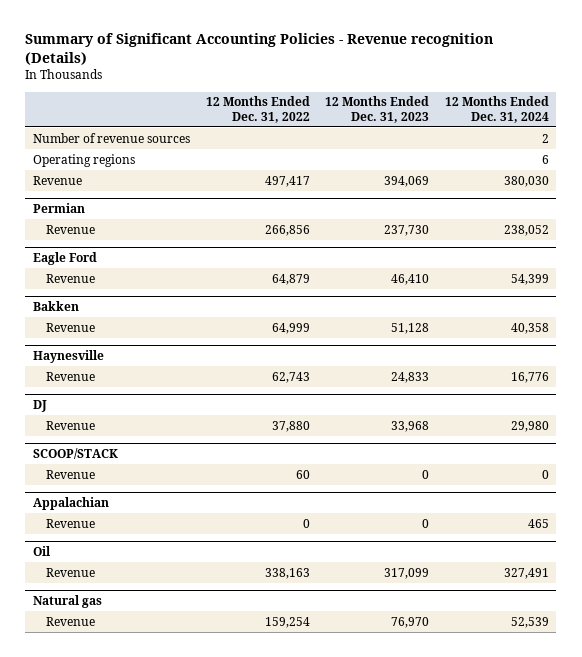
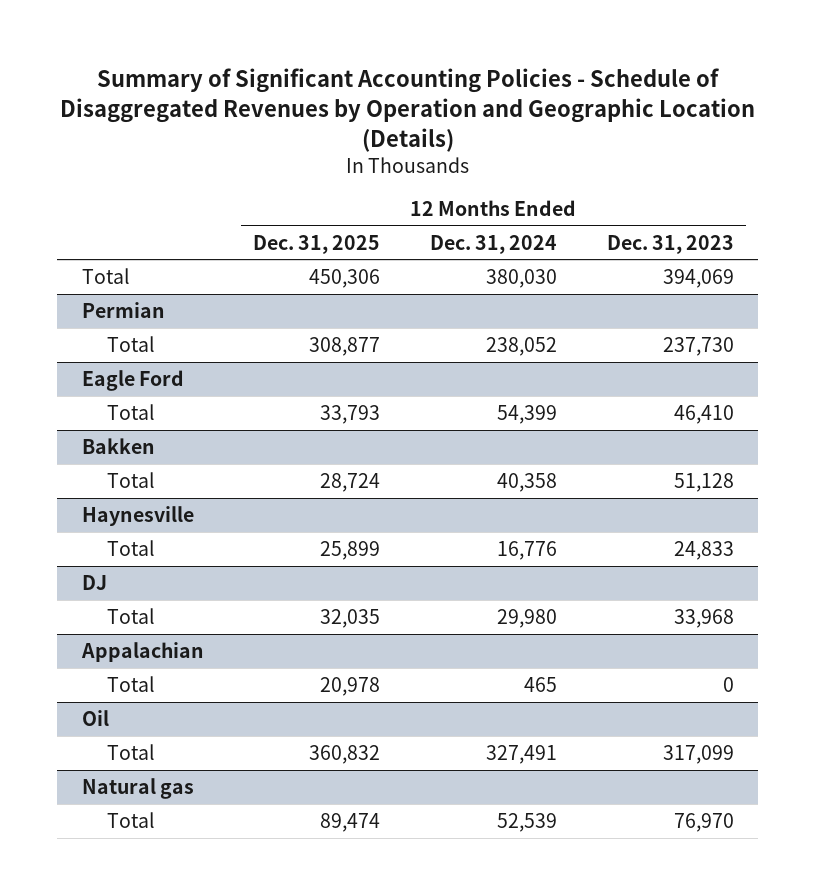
[25,33,494,66] Summary of Significant Accounting Policies - Revenue recognition (Details) -> [59,67,755,152] Summary of Significant Accounting Policies - Schedule of Disaggregated Revenues by Operation and Geographic Location (Details)
[205,96,310,123] 12 Months Ended Dec. 31, 2022 -> none
none -> [253,234,381,254] Dec. 31, 2025
[33,132,191,143] Number of revenue sources -> none
[33,153,136,167] Operating regions -> none
[33,175,83,185] Revenue -> [81,267,130,284] Total
[45,224,95,234] Revenue -> [106,335,155,352] Total
[45,273,95,283] Revenue -> [106,403,155,420] Total
[45,322,95,332] Revenue -> [106,471,155,488] Total
[45,371,95,381] Revenue -> [106,539,155,556] Total
[33,447,119,459] SCOOP/STACK -> none
[45,469,95,479] Revenue -> none
[45,420,95,430] Revenue -> [106,607,155,624] Total
[45,518,95,528] Revenue -> [106,675,155,692] Total
[45,567,95,577] Revenue -> [106,743,155,760] Total
[45,616,95,626] Revenue -> [106,811,155,828] Total

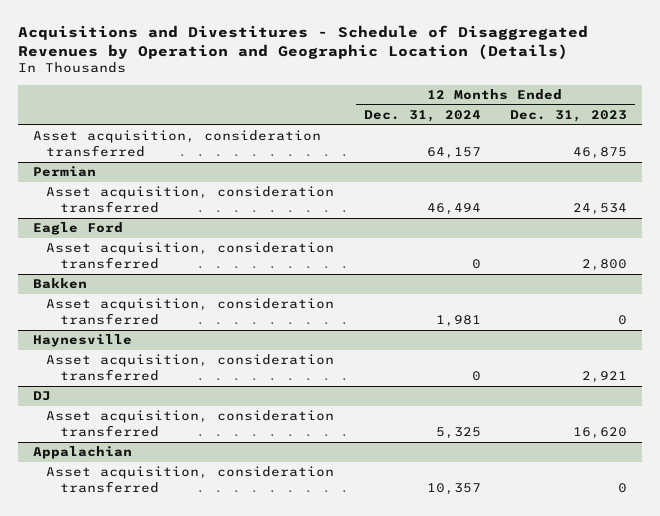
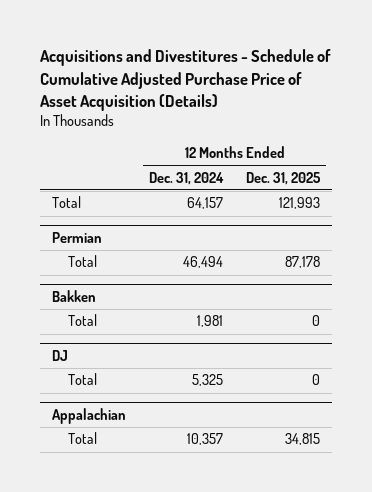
[17,24,588,60] Acquisitions and Divestitures - Schedule of Disaggregated Revenues by Operation and Geographic Location (Details) -> [40,49,332,112] Acquisitions and Divestitures - Schedule of Cumulative Adjusted Purchase Price of Asset Acquisition (Details)
[510,110,628,123] Dec. 31, 2023 -> none
none -> [246,171,322,185] Dec. 31, 2025
[32,130,321,157] Asset acquisition, consideration transferred -> [51,196,81,209] Total
[32,222,123,236] Eagle Ford -> none
[46,242,335,269] Asset acquisition, consideration transferred -> none
[46,186,335,213] Asset acquisition, consideration transferred -> [67,255,97,268] Total
[32,334,132,348] Haynesville -> none
[46,354,335,381] Asset acquisition, consideration transferred -> none
[46,298,335,325] Asset acquisition, consideration transferred -> [67,314,97,327] Total
[46,410,335,437] Asset acquisition, consideration transferred -> [67,373,97,386] Total
[46,466,335,493] Asset acquisition, consideration transferred -> [67,432,97,445] Total

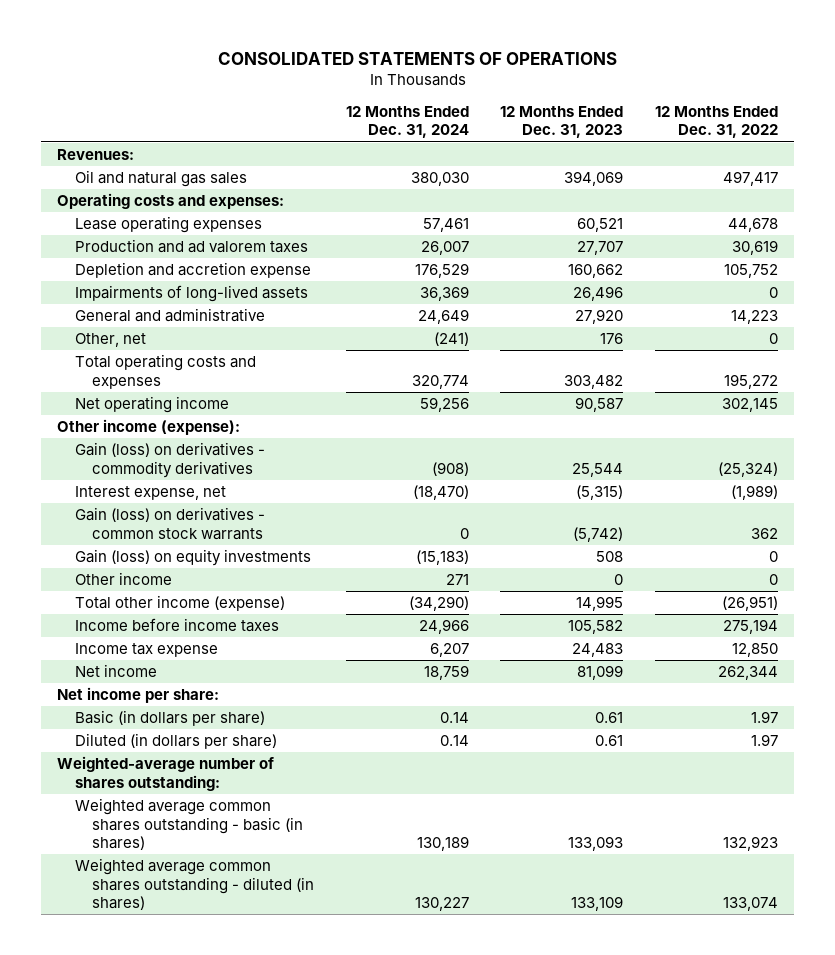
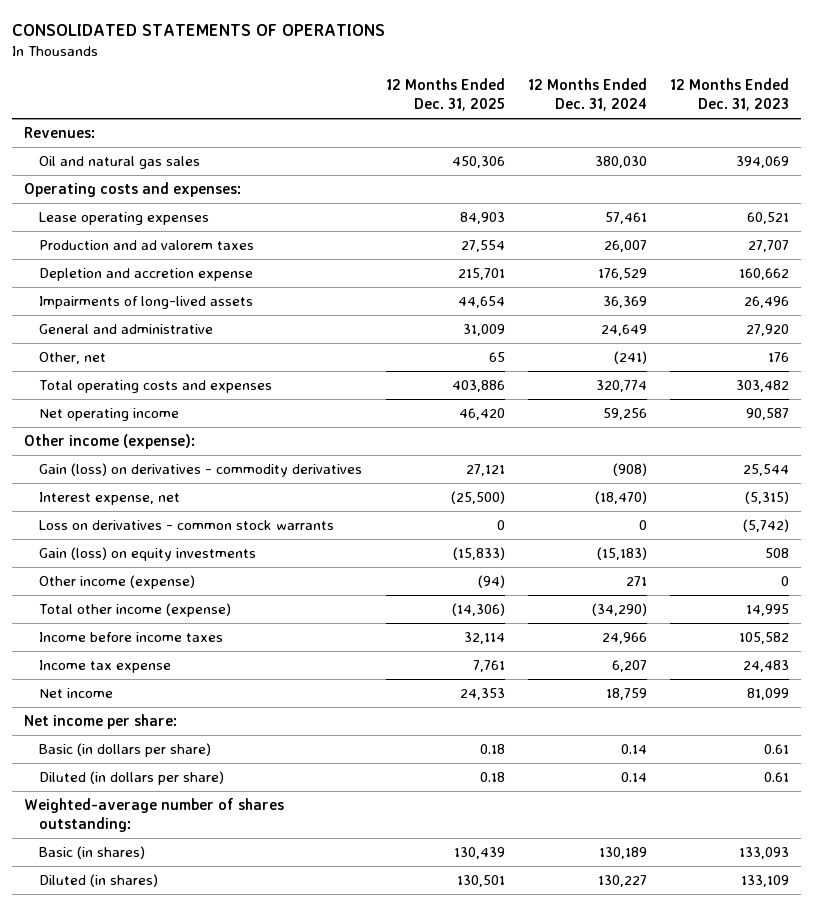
[655,105,779,139] 12 Months Ended Dec. 31, 2022 -> none
none -> [385,78,505,112] 12 Months Ended Dec. 31, 2025
[74,507,265,540] Gain (loss) on derivatives - common stock warrants -> [39,520,335,531] Loss on derivatives - common stock warrants
[74,572,172,586] Other income -> [39,575,196,590] Other income (expense)
[74,798,303,851] Weighted average common shares outstanding - basic (in shares) -> [39,846,146,860] Basic (in shares)
[74,858,314,911] Weighted average common shares outstanding - diluted (in shares) -> [39,874,159,888] Diluted (in shares)

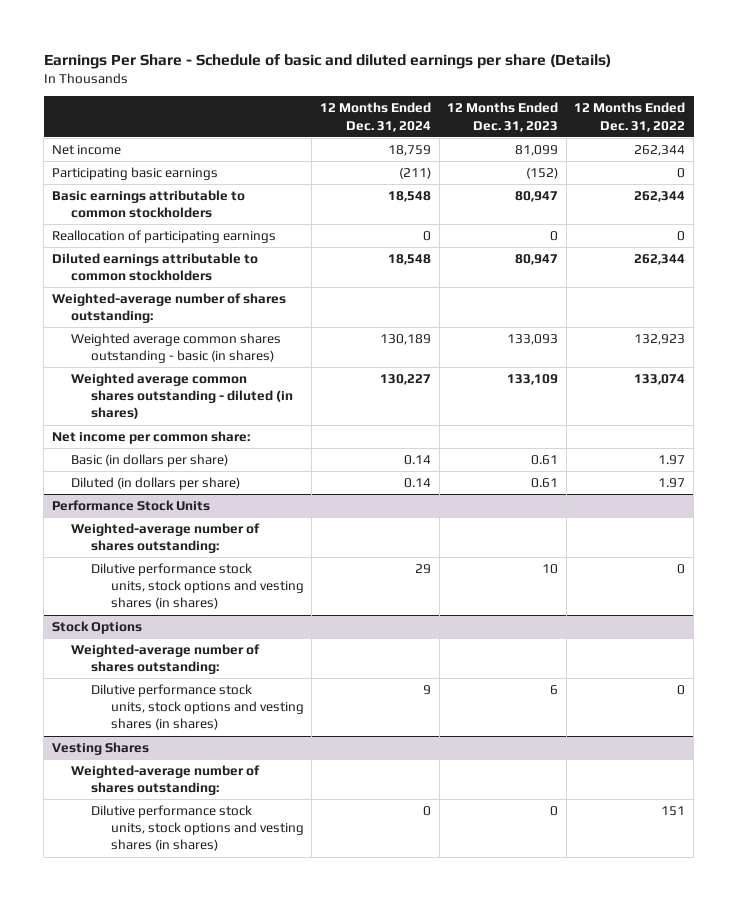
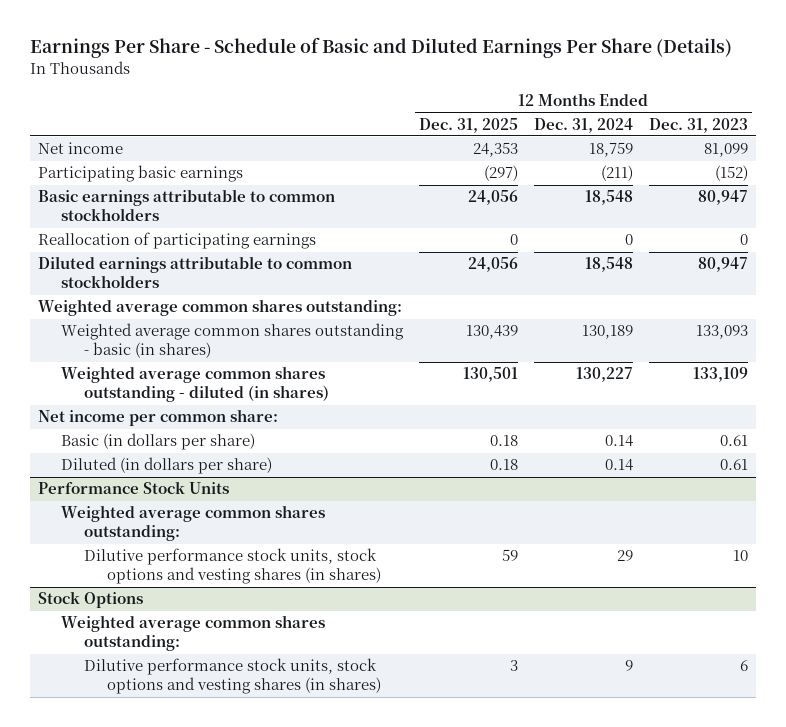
[43,53,611,69] Earnings Per Share - Schedule of basic and diluted earnings per share (Details) -> [29,37,732,59] Earnings Per Share - Schedule of Basic and Diluted Earnings Per Share (Details)
[574,102,686,132] 12 Months Ended Dec. 31, 2022 -> none
none -> [418,117,518,133] Dec. 31, 2025
[51,292,286,324] Weighted-average number of shares outstanding: -> [37,299,402,317] Weighted average common shares outstanding:
[71,522,261,554] Weighted-average number of shares outstanding: -> [60,505,325,542] Weighted average common shares outstanding:
[71,643,261,675] Weighted-average number of shares outstanding: -> [60,615,325,652] Weighted average common shares outstanding:
[51,741,149,755] Vesting Shares -> none
[71,764,261,796] Weighted-average number of shares outstanding: -> none
[91,804,304,852] Dilutive performance stock units, stock options and vesting shares (in shares) -> none

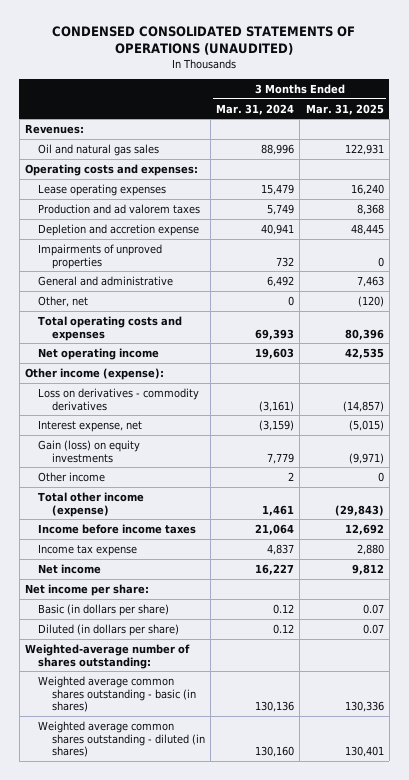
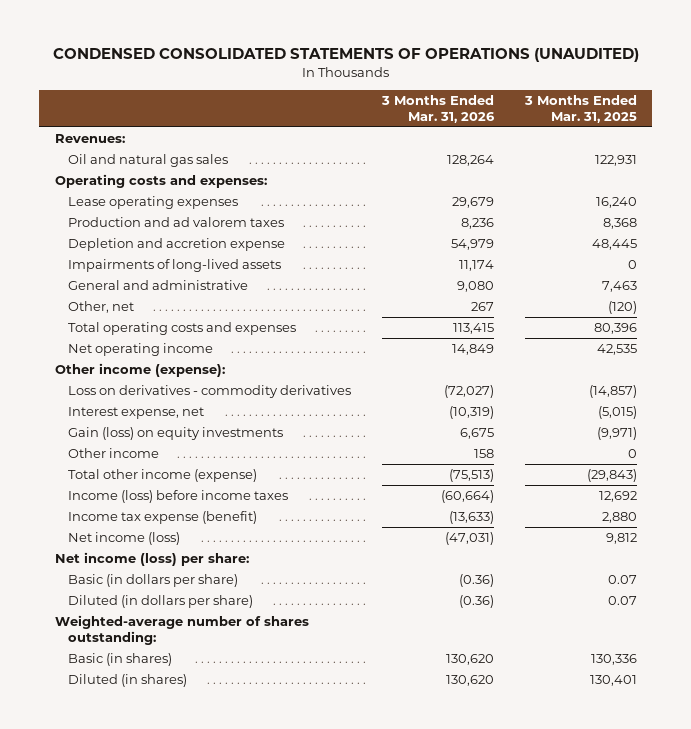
[216,103,295,115] Mar. 31, 2024 -> none
none -> [380,94,495,123] 3 Months Ended Mar. 31, 2026
[38,243,163,269] Impairments of unproved properties -> none
none -> [67,259,281,273] Impairments of long-lived assets
[38,523,197,534] Income before income taxes -> [67,490,288,504] Income (loss) before income taxes
[38,543,138,556] Income tax expense -> [67,511,257,525] Income tax expense (benefit)
[38,563,102,574] Net income -> [67,532,180,546] Net income (loss)
[25,583,150,596] Net income per share: -> [54,552,249,567] Net income (loss) per share:
[38,675,196,713] Weighted average common shares outstanding - basic (in shares) -> [67,653,172,667] Basic (in shares)
[38,720,205,758] Weighted average common shares outstanding - diluted (in shares) -> [67,674,187,688] Diluted (in shares)

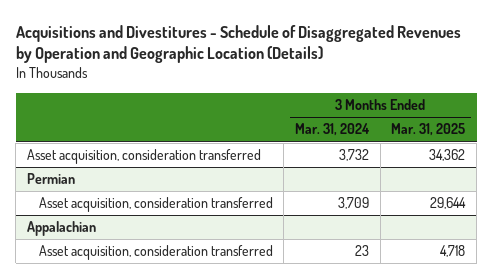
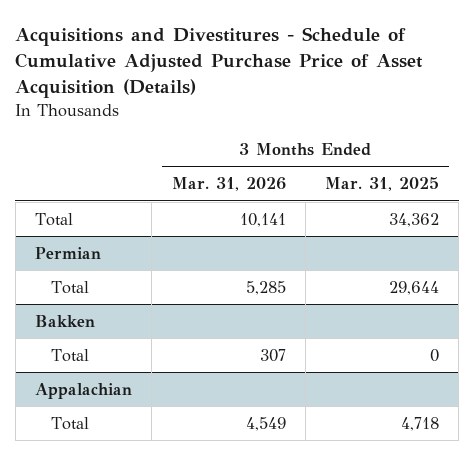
[15,24,461,64] Acquisitions and Divestitures - Schedule of Disaggregated Revenues by Operation and Geographic Location (Details) -> [15,27,424,98] Acquisitions and Divestitures - Schedule of Cumulative Adjusted Purchase Price of Asset Acquisition (Details)
[295,123,371,137] Mar. 31, 2024 -> none
none -> [171,177,286,192] Mar. 31, 2026
[26,149,261,165] Asset acquisition, consideration transferred -> [35,212,74,226] Total
[38,197,273,213] Asset acquisition, consideration transferred -> [51,280,90,294] Total
none -> [35,314,96,327] Bakken
none -> [51,348,90,362] Total
[38,245,273,261] Asset acquisition, consideration transferred -> [51,416,90,430] Total

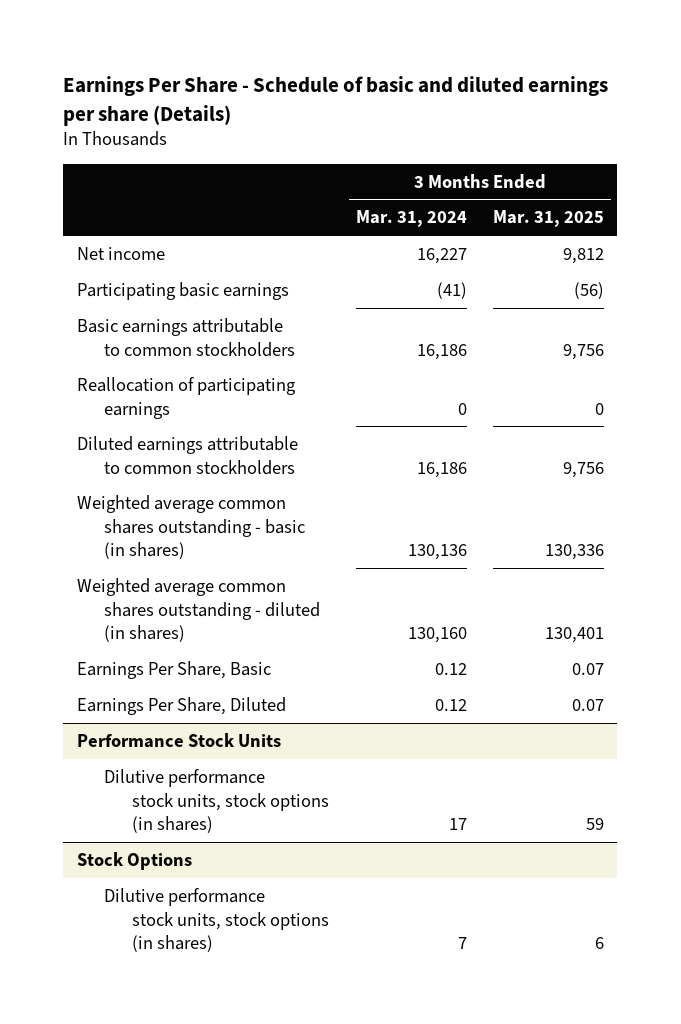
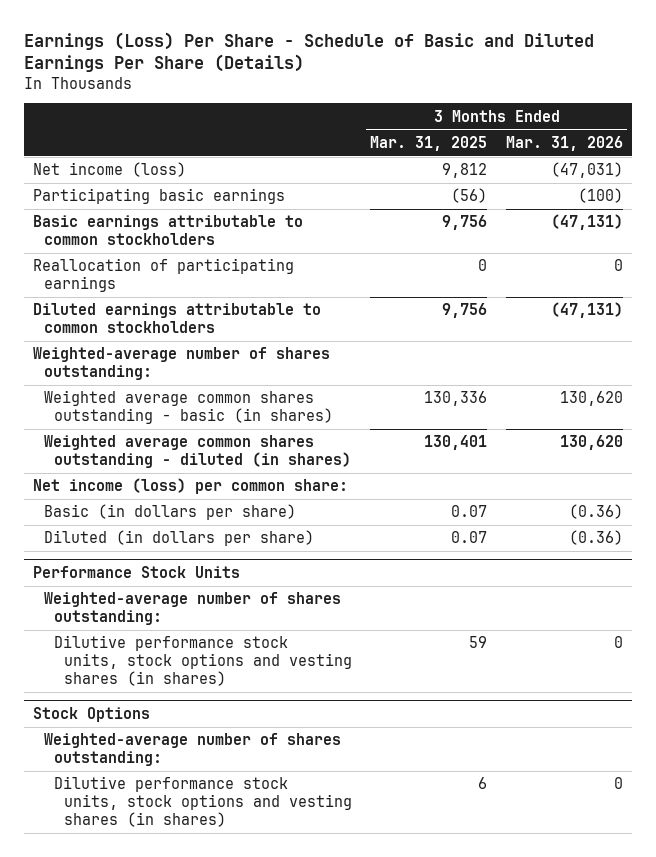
[63,76,609,126] Earnings Per Share - Schedule of basic and diluted earnings per share (Details) -> [24,31,595,73] Earnings (Loss) Per Share - Schedule of Basic and Diluted Earnings Per Share (Details)
[355,210,467,228] Mar. 31, 2024 -> none
none -> [505,135,623,151] Mar. 31, 2026
[76,246,165,260] Net income -> [33,162,187,178] Net income (loss)
none -> [33,347,331,381] Weighted-average number of shares outstanding:
none -> [33,478,349,495] Net income (loss) per common share:
[76,660,271,679] Earnings Per Share, Basic -> [43,504,296,521] Basic (in dollars per share)
[76,696,286,715] Earnings Per Share, Diluted -> [43,530,314,547] Diluted (in dollars per share)
none -> [43,592,341,626] Weighted-average number of shares outstanding:
[104,768,330,834] Dilutive performance stock units, stock options (in shares) -> [53,635,352,686] Dilutive performance stock units, stock options and vesting shares (in shares)
none -> [43,733,341,767] Weighted-average number of shares outstanding:
[104,887,330,953] Dilutive performance stock units, stock options (in shares) -> [53,776,352,827] Dilutive performance stock units, stock options and vesting shares (in shares)

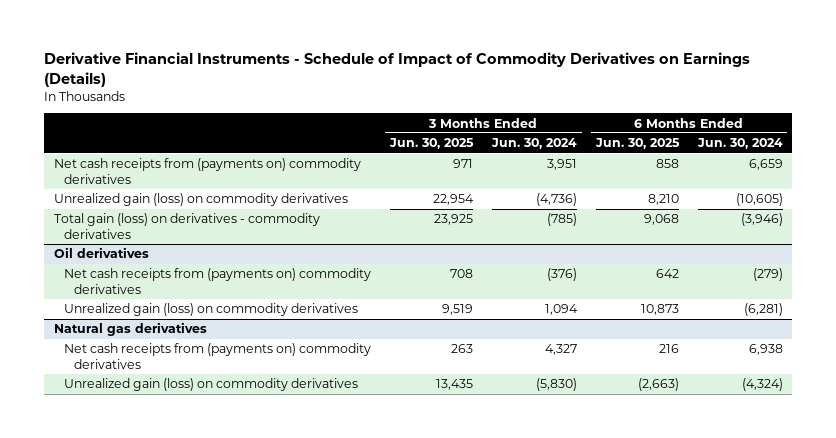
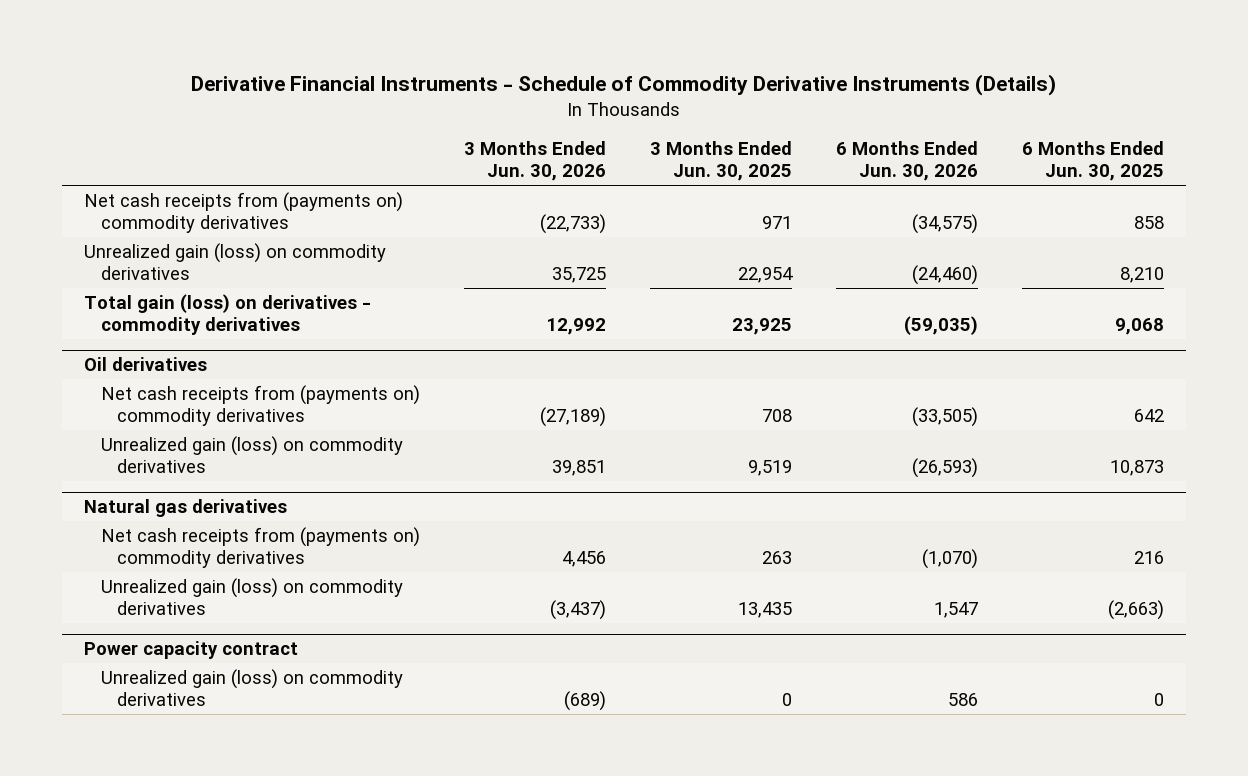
[44,51,751,87] Derivative Financial Instruments - Schedule of Impact of Commodity Derivatives on Earnings (Details) -> [191,73,1057,96] Derivative Financial Instruments - Schedule of Commodity Derivative Instruments (Details)
[490,138,577,150] Jun. 30, 2024 -> none
[696,138,783,150] Jun. 30, 2024 -> none
none -> [463,140,606,182] 3 Months Ended Jun. 30, 2026
none -> [835,140,978,182] 6 Months Ended Jun. 30, 2026
none -> [84,641,299,660] Power capacity contract
none -> [100,668,403,707] Unrealized gain (loss) on commodity derivatives

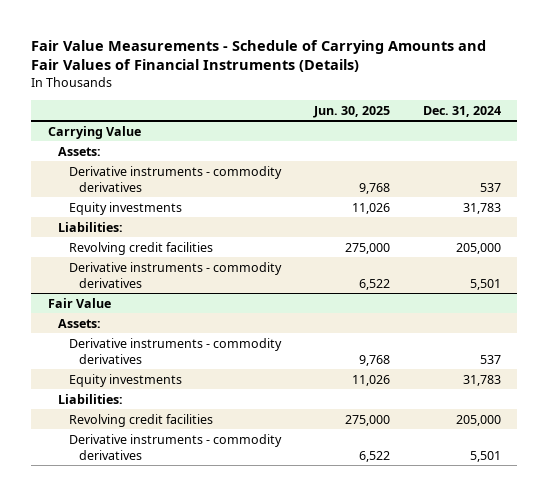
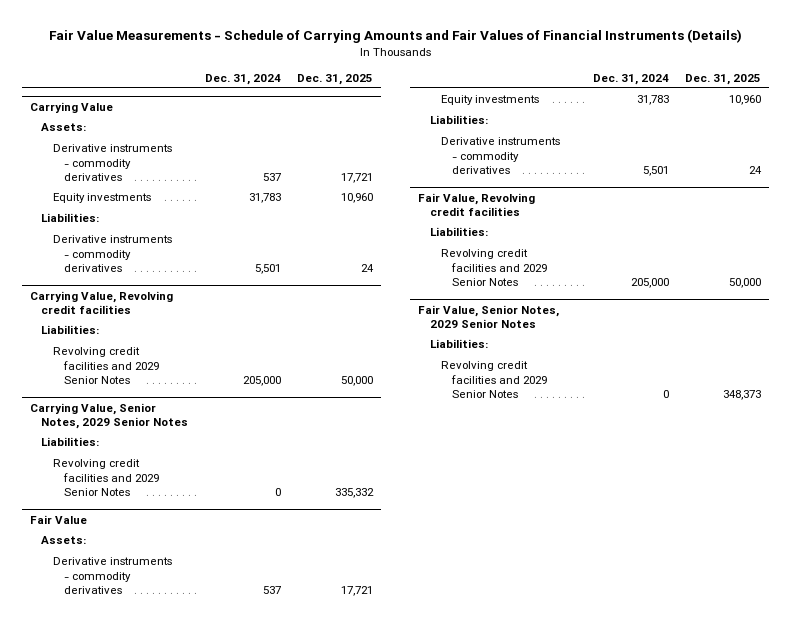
[312,105,390,118] Jun. 30, 2025 -> none
none -> [297,73,374,85] Dec. 31, 2025
[68,241,213,255] Revolving credit facilities -> none
none -> [30,290,174,315] Carrying Value, Revolving credit facilities
none -> [41,325,100,335] Liabilities:
none -> [52,347,159,385] Revolving credit facilities and 2029 Senior Notes
none -> [30,402,189,430] Carrying Value, Senior Notes, 2029 Senior Notes
none -> [41,437,100,447] Liabilities:
none -> [52,459,159,497] Revolving credit facilities and 2029 Senior Notes
[68,413,213,427] Revolving credit facilities -> none
none -> [418,192,536,217] Fair Value, Revolving credit facilities
none -> [429,227,488,237] Liabilities:
none -> [440,249,547,287] Revolving credit facilities and 2029 Senior Notes
none -> [418,304,560,329] Fair Value, Senior Notes, 2029 Senior Notes
none -> [429,339,488,349] Liabilities:
none -> [440,361,547,399] Revolving credit facilities and 2029 Senior Notes

